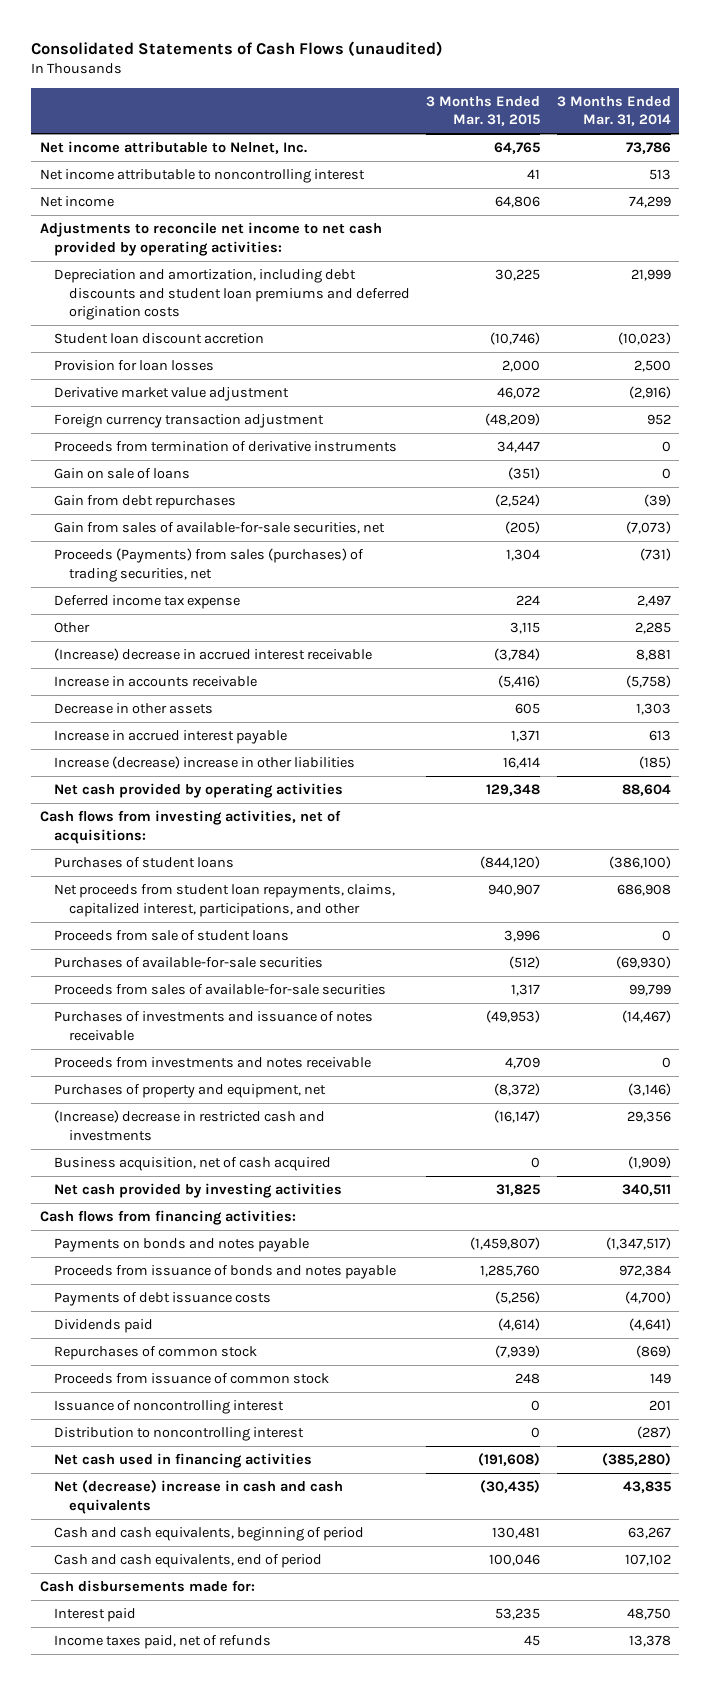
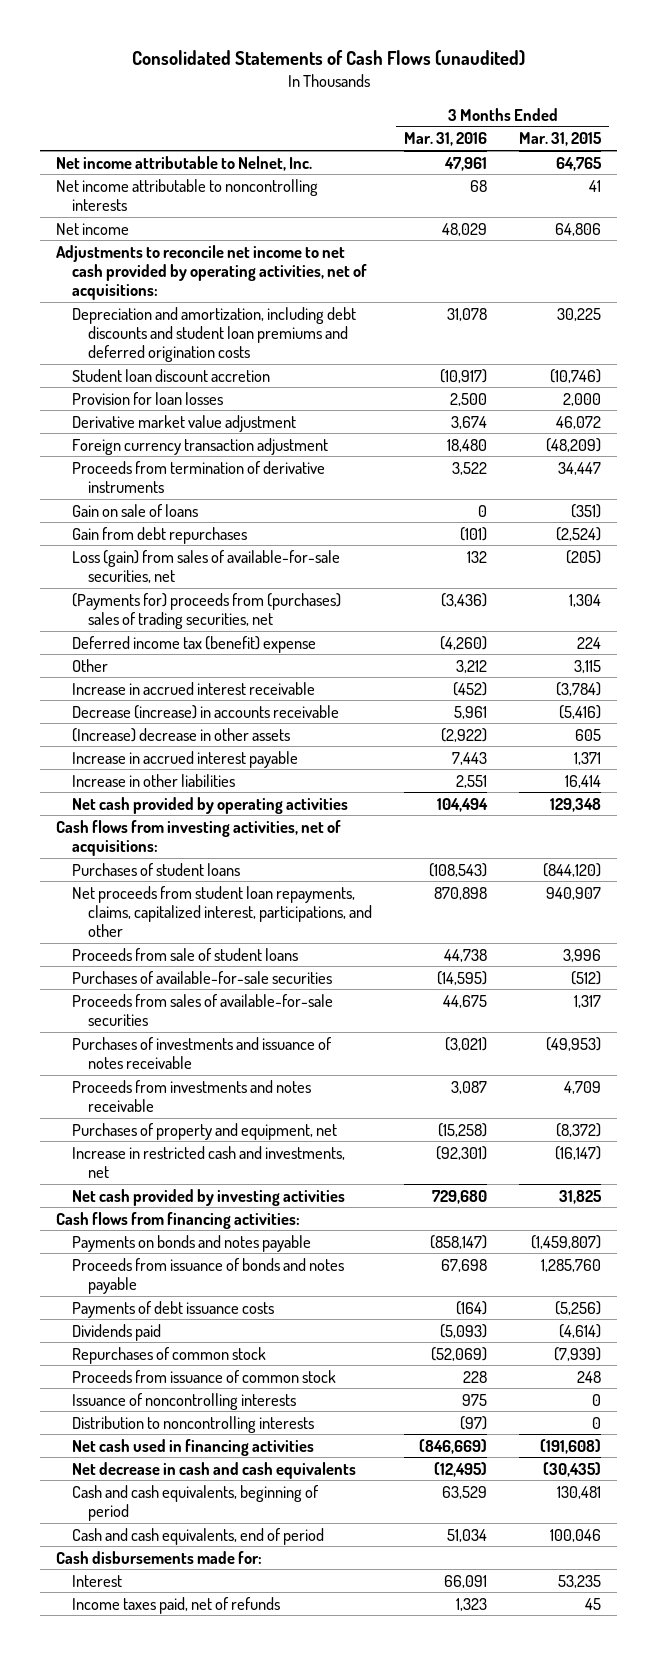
[556,96,671,127] 3 Months Ended Mar. 31, 2014 -> none
none -> [404,132,488,147] Mar. 31, 2016
[39,169,365,184] Net income attributable to noncontrolling interest -> [55,178,318,211] Net income attributable to noncontrolling interests
[39,222,382,256] Adjustments to reconcile net income to net cash provided by operating activities: -> [55,244,367,301] Adjustments to reconcile net income to net cash provided by operating activities, net of acquisitions:
[54,522,386,535] Gain from sales of available-for-sale securities, net -> [71,549,340,583] Loss (gain) from sales of available-for-sale securities, net
[54,548,365,582] Proceeds (Payments) from sales (purchases) of trading securities, net -> [71,592,341,629] (Payments for) proceeds from (purchases) sales of trading securities, net
[54,595,241,610] Deferred income tax expense -> [71,635,316,653] Deferred income tax (benefit) expense
[54,648,373,662] (Increase) decrease in accrued interest receivable -> [71,681,315,695] Increase in accrued interest receivable
[54,676,258,688] Increase in accounts receivable -> [71,704,339,719] Decrease (increase) in accounts receivable
[54,703,214,715] Decrease in other assets -> [71,727,290,742] (Increase) decrease in other assets
[54,756,356,770] Increase (decrease) increase in other liabilities -> [71,773,235,787] Increase in other liabilities
[54,1157,332,1172] Business acquisition, net of cash acquired -> none
[54,1110,326,1141] (Increase) decrease in restricted cash and investments -> [71,1145,345,1178] Increase in restricted cash and investments, net
[54,1400,285,1415] Issuance of noncontrolling interest -> [71,1392,296,1410] Issuance of noncontrolling interests
[54,1427,305,1442] Distribution to noncontrolling interest -> [71,1415,314,1433] Distribution to noncontrolling interests
[54,1480,344,1514] Net (decrease) increase in cash and cash equivalents -> [71,1461,356,1479] Net decrease in cash and cash equivalents
[54,1608,137,1623] Interest paid -> [71,1574,122,1587] Interest

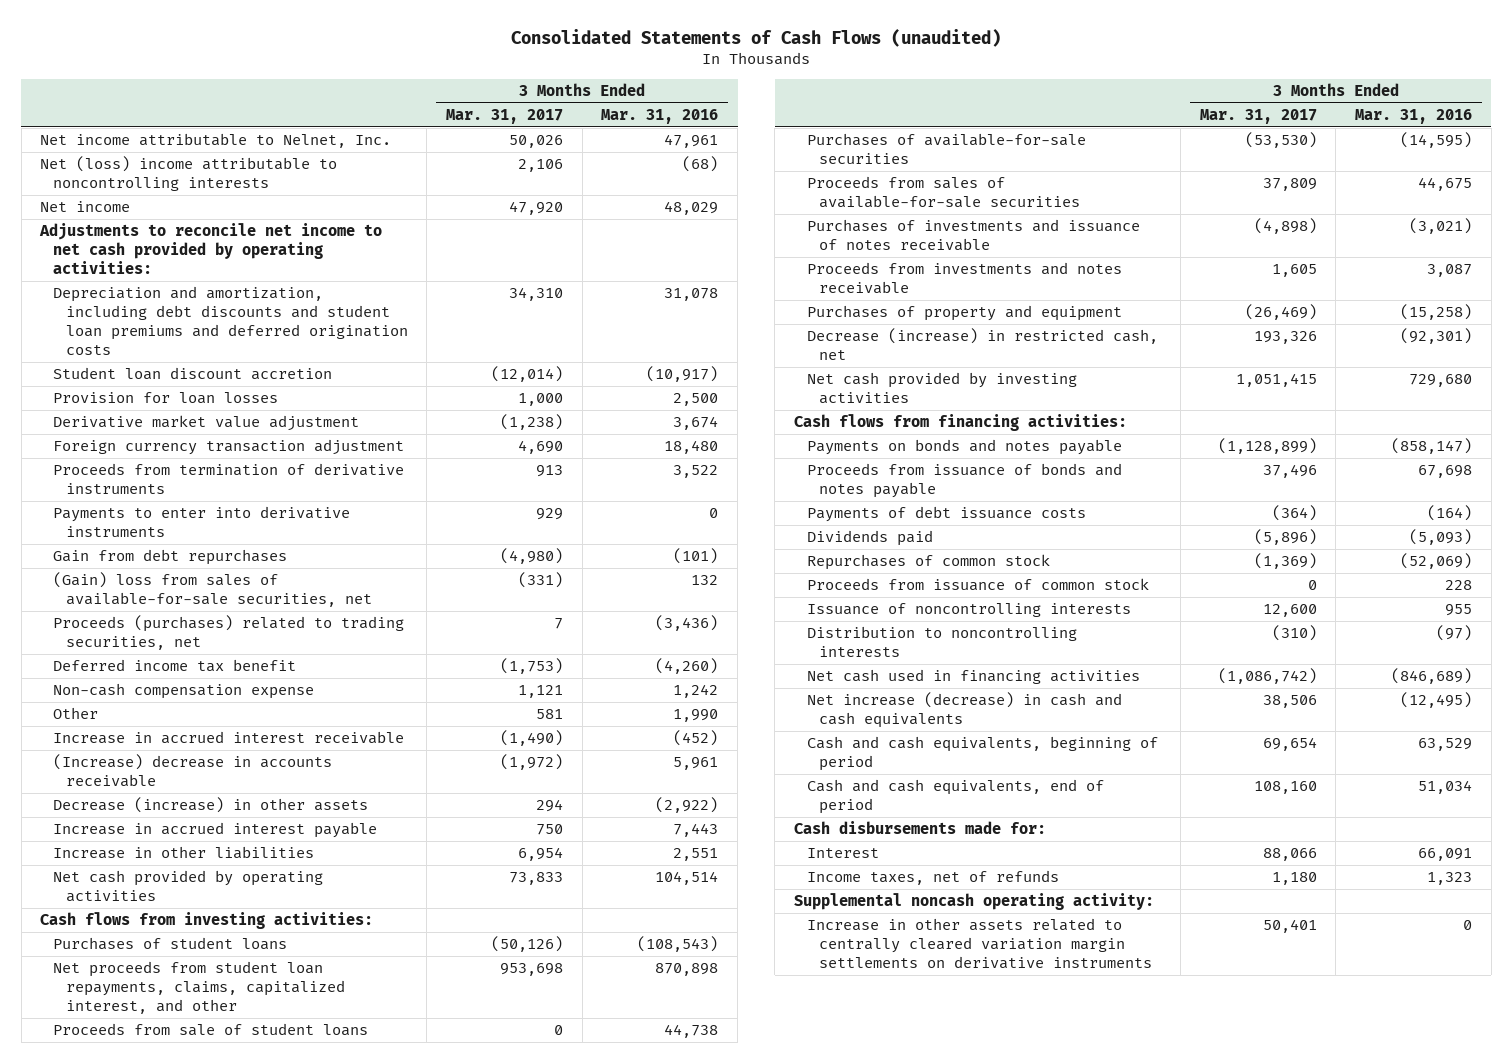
[519,132,603,147] Mar. 31, 2015 -> none
none -> [446,109,564,125] Mar. 31, 2017
[55,178,318,211] Net income attributable to noncontrolling interests -> [40,156,338,192] Net (loss) income attributable to noncontrolling interests
[470,179,488,192] 68 -> [682,156,719,173] (68)
[55,244,367,301] Adjustments to reconcile net income to net cash provided by operating activities, net of acquisitions: -> [39,223,383,275] Adjustments to reconcile net income to net cash provided by operating activities:
[71,503,198,517] Gain on sale of loans -> none
none -> [53,506,351,538] Payments to enter into derivative instruments
[71,549,340,583] Loss (gain) from sales of available-for-sale securities, net -> [53,572,372,608] (Gain) loss from sales of available-for-sale securities, net
[71,592,341,629] (Payments for) proceeds from (purchases) sales of trading securities, net -> [53,615,405,651] Proceeds (purchases) related to trading securities, net
[71,635,316,653] Deferred income tax (benefit) expense -> [53,659,297,673] Deferred income tax benefit
none -> [53,683,315,700] Non-cash compensation expense
[456,659,488,673] 3,212 -> [673,709,719,723] 1,990
[71,704,339,719] Decrease (increase) in accounts receivable -> [53,754,333,788] (Increase) decrease in accounts receivable
[71,727,290,742] (Increase) decrease in other assets -> [53,797,369,814] Decrease (increase) in other assets
[437,797,489,812] 104,494 -> [655,871,719,886] 104,514
[55,819,341,856] Cash flows from investing activities, net of acquisitions: -> [40,912,374,930] Cash flows from investing activities:
[71,885,373,938] Net proceeds from student loan repayments, claims, capitalized interest, participations, and other -> [53,961,345,1015] Net proceeds from student loan repayments, claims, capitalized interest, and other
[71,1122,337,1140] Purchases of property and equipment, net -> [806,305,1122,322] Purchases of property and equipment
[71,1145,345,1178] Increase in restricted cash and investments, net -> [806,328,1158,361] Decrease (increase) in restricted cash, net
[462,1393,488,1406] 975 -> [1445,604,1473,617] 955
[419,1438,488,1454] (846,669) -> [1391,668,1473,685] (846,689)
[71,1461,356,1479] Net decrease in cash and cash equivalents -> [806,692,1122,729] Net increase (decrease) in cash and cash equivalents
[71,1596,280,1614] Income taxes paid, net of refunds -> [806,870,1059,886] Income taxes, net of refunds
none -> [793,893,1154,911] Supplemental noncash operating activity:
none -> [806,918,1153,970] Increase in other assets related to centrally cleared variation margin settlements on derivative instruments

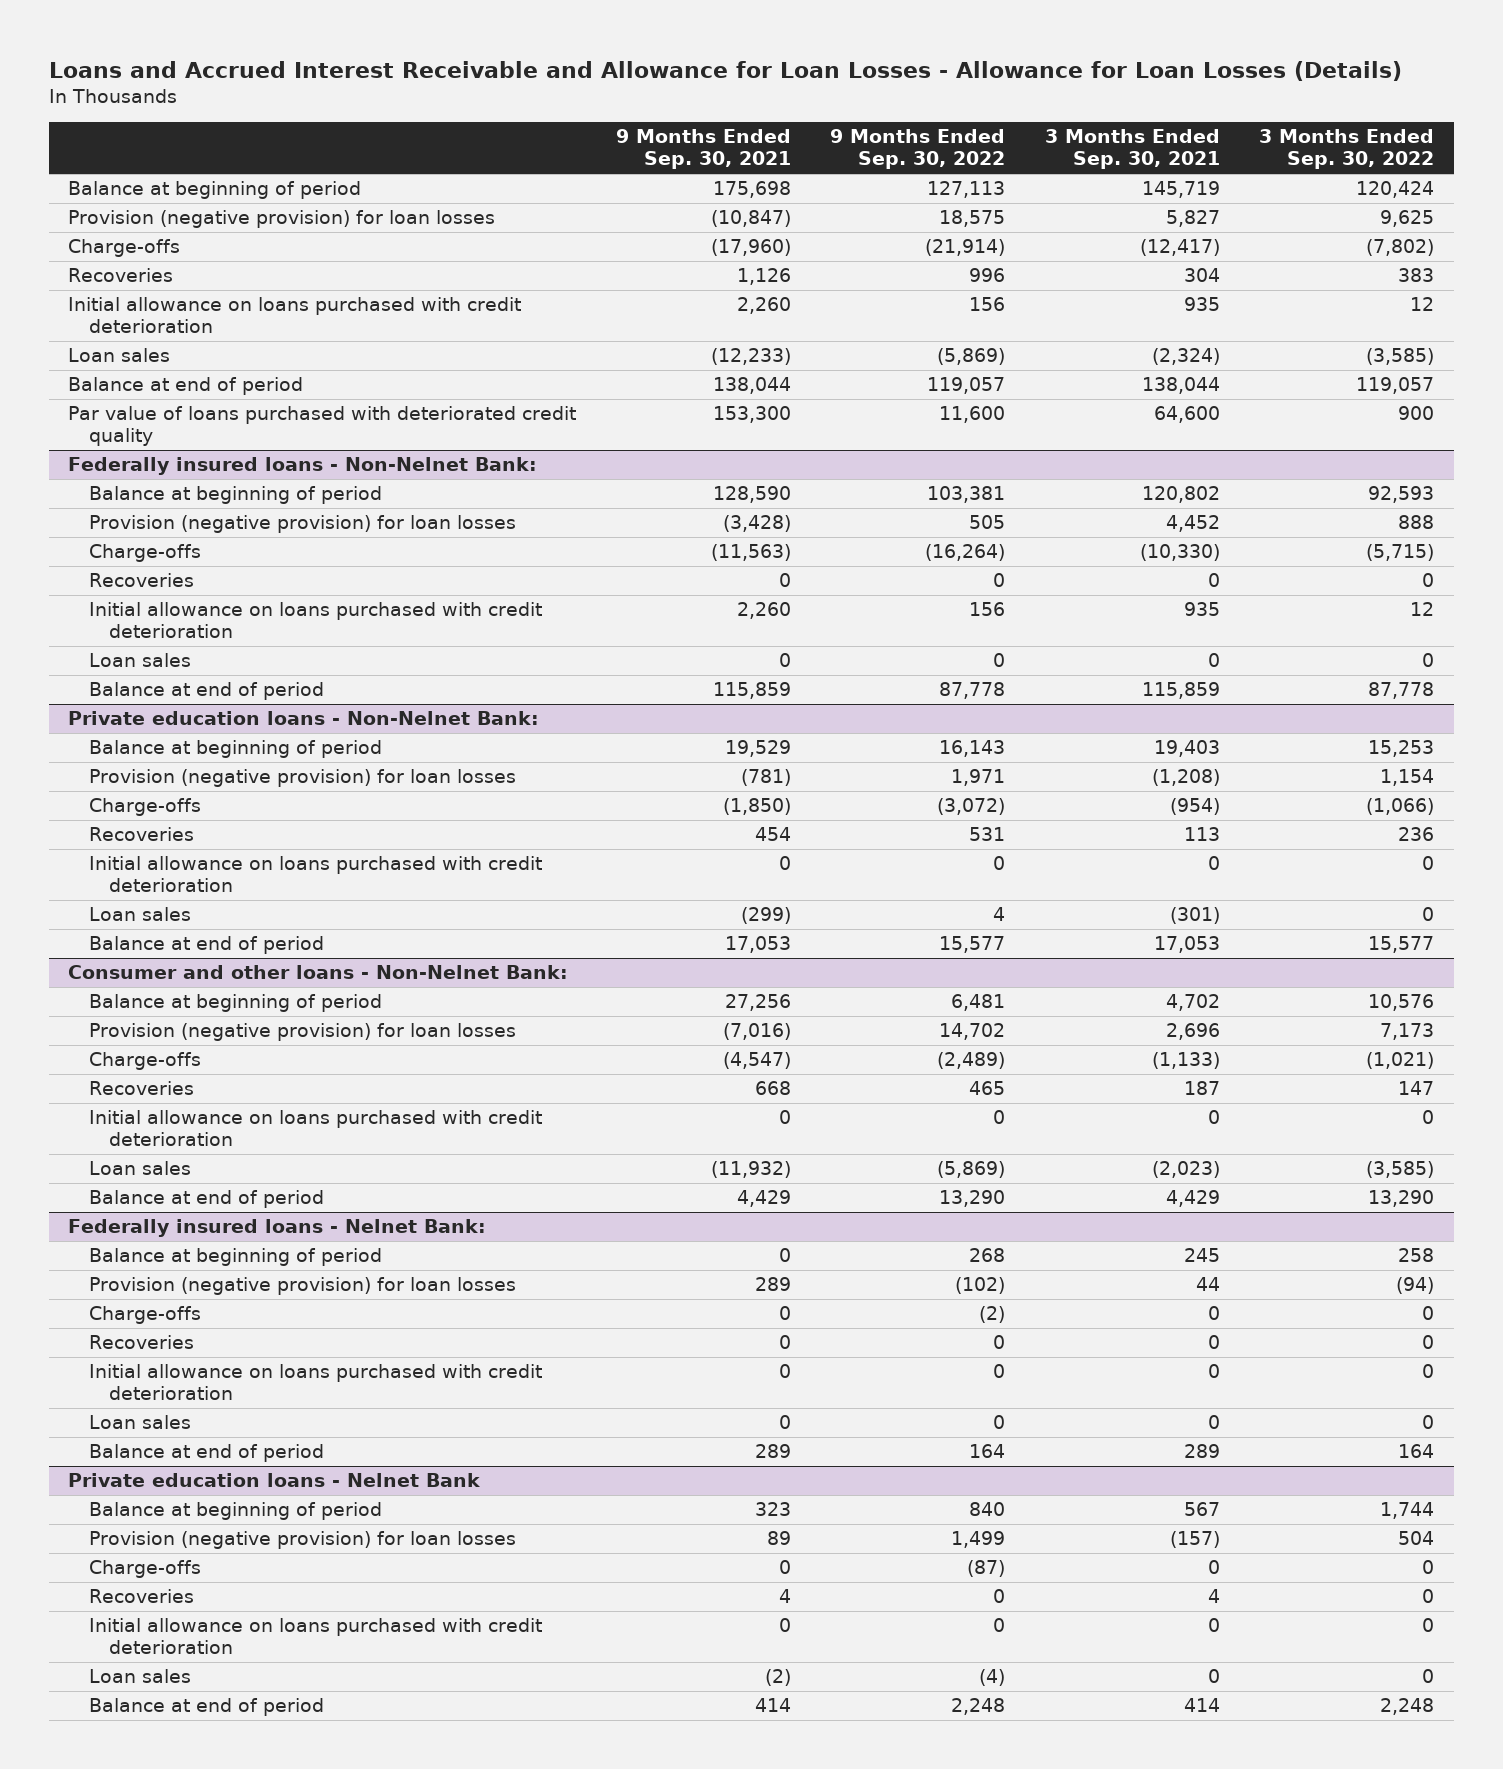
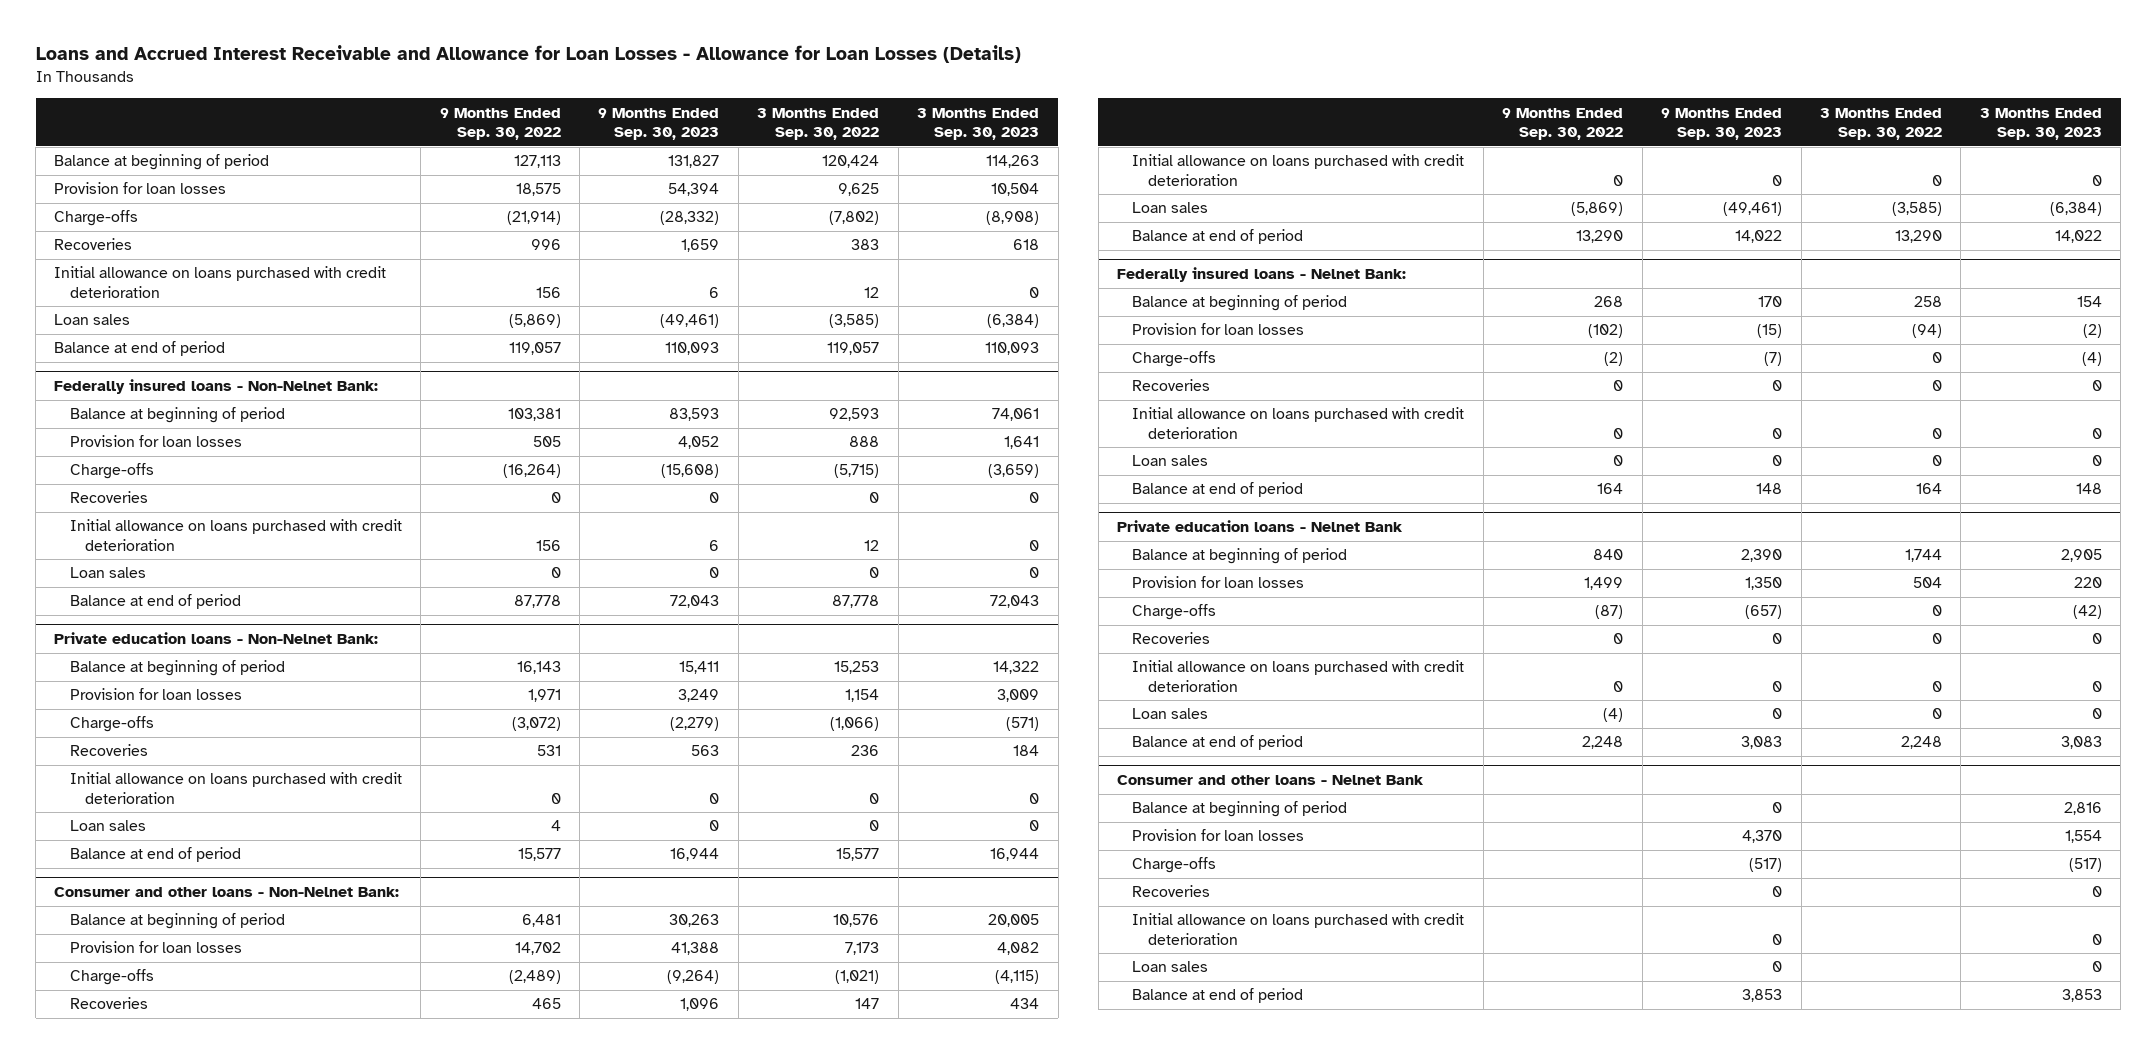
[615,129,791,170] 9 Months Ended Sep. 30, 2021 -> none
[1044,129,1220,170] 3 Months Ended Sep. 30, 2021 -> none
none -> [598,107,720,141] 9 Months Ended Sep. 30, 2023
none -> [917,107,1040,141] 3 Months Ended Sep. 30, 2023
[68,210,496,229] Provision (negative provision) for loan losses -> [54,182,227,195] Provision for loan losses
[68,406,577,447] Par value of loans purchased with deteriorated credit quality -> none
[88,515,516,534] Provision (negative provision) for loan losses -> [69,435,242,448] Provision for loan losses
[88,769,516,788] Provision (negative provision) for loan losses -> [69,688,242,701] Provision for loan losses
[88,1023,516,1042] Provision (negative provision) for loan losses -> [69,941,242,954] Provision for loan losses
[88,1277,516,1296] Provision (negative provision) for loan losses -> [1132,323,1305,336] Provision for loan losses
[88,1531,516,1550] Provision (negative provision) for loan losses -> [1132,576,1305,589] Provision for loan losses
none -> [1117,775,1425,786] Consumer and other loans - Nelnet Bank
none -> [1132,801,1348,818] Balance at beginning of period
none -> [1132,829,1305,842] Provision for loan losses
none -> [1132,857,1217,874] Charge-offs
none -> [1132,885,1211,898] Recoveries
none -> [1132,913,1465,946] Initial allowance on loans purchased with credit deterioration
none -> [1132,961,1209,973] Loan sales
none -> [1132,988,1304,1004] Balance at end of period

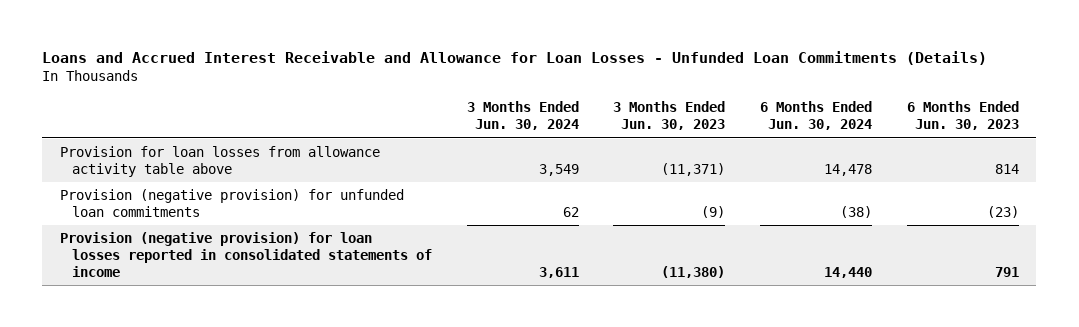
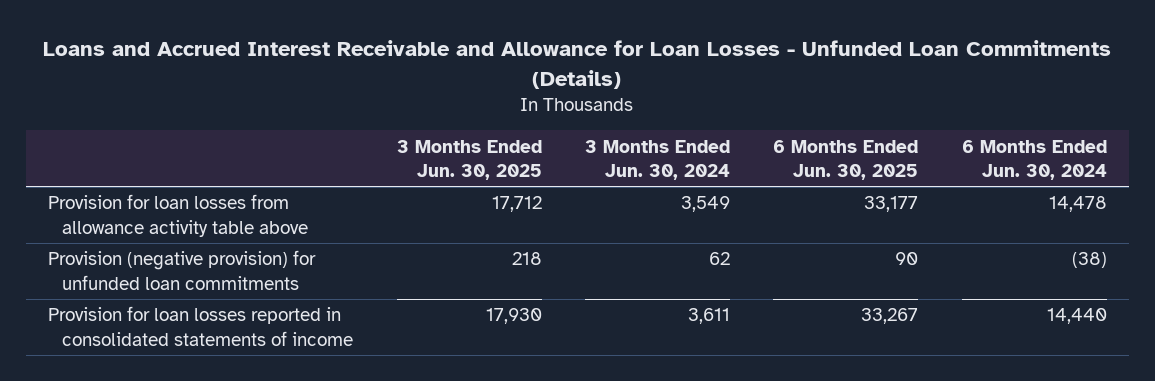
[613,101,726,131] 3 Months Ended Jun. 30, 2023 -> none
[906,101,1019,131] 6 Months Ended Jun. 30, 2023 -> none
none -> [396,139,542,181] 3 Months Ended Jun. 30, 2025
none -> [773,139,919,181] 6 Months Ended Jun. 30, 2025
[59,232,432,278] Provision (negative provision) for loan losses reported in consolidated statements of income -> [47,306,354,346] Provision for loan losses reported in consolidated statements of income

